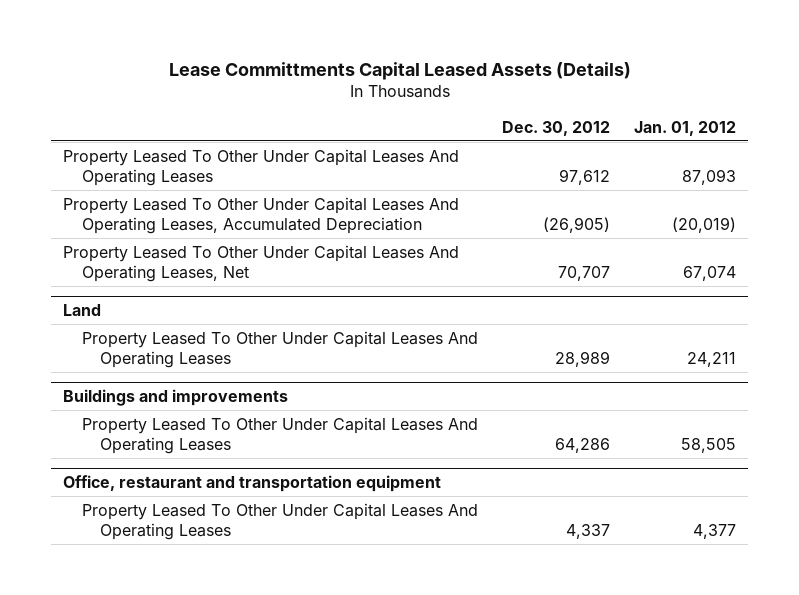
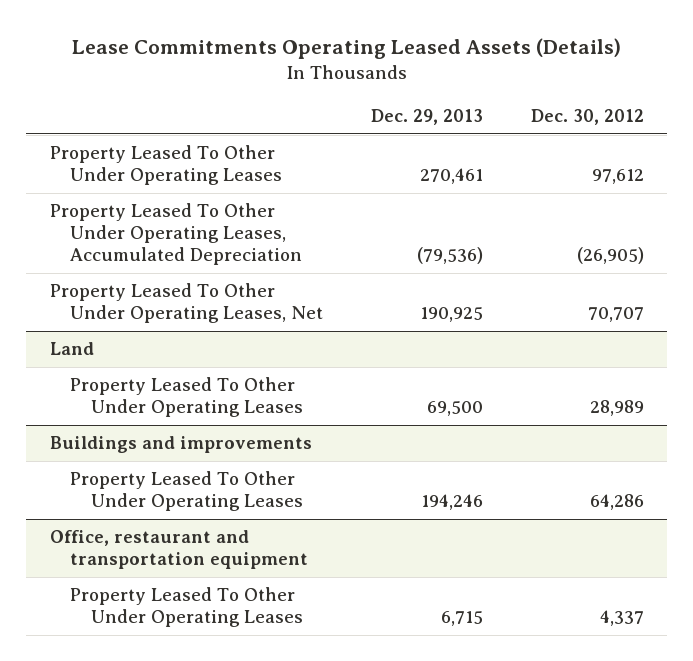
[168,61,631,80] Lease Committments Capital Leased Assets (Details) -> [71,38,621,60] Lease Commitments Operating Leased Assets (Details)
[633,120,736,136] Jan. 01, 2012 -> none
none -> [370,109,483,126] Dec. 29, 2013
[63,148,460,186] Property Leased To Other Under Capital Leases And Operating Leases -> [49,145,283,186] Property Leased To Other Under Operating Leases
[63,196,460,234] Property Leased To Other Under Capital Leases And Operating Leases, Accumulated Depreciation -> [49,203,303,266] Property Leased To Other Under Operating Leases, Accumulated Depreciation
[63,244,460,282] Property Leased To Other Under Capital Leases And Operating Leases, Net -> [49,283,324,324] Property Leased To Other Under Operating Leases, Net
[81,330,478,368] Property Leased To Other Under Capital Leases And Operating Leases -> [70,377,303,418] Property Leased To Other Under Operating Leases
[81,416,478,454] Property Leased To Other Under Capital Leases And Operating Leases -> [70,471,303,512] Property Leased To Other Under Operating Leases
[81,502,478,540] Property Leased To Other Under Capital Leases And Operating Leases -> [70,587,303,628] Property Leased To Other Under Operating Leases

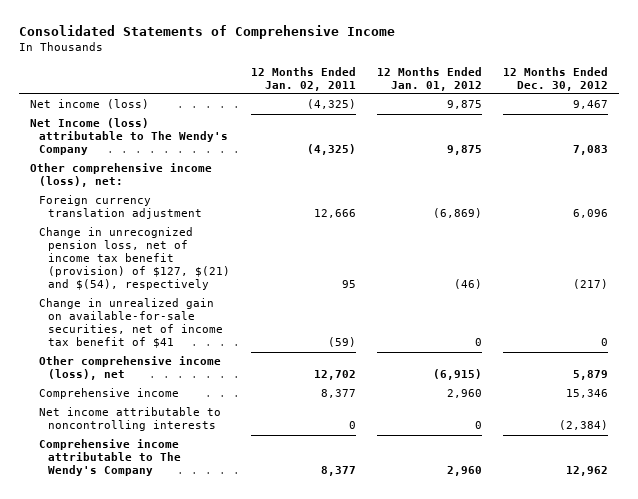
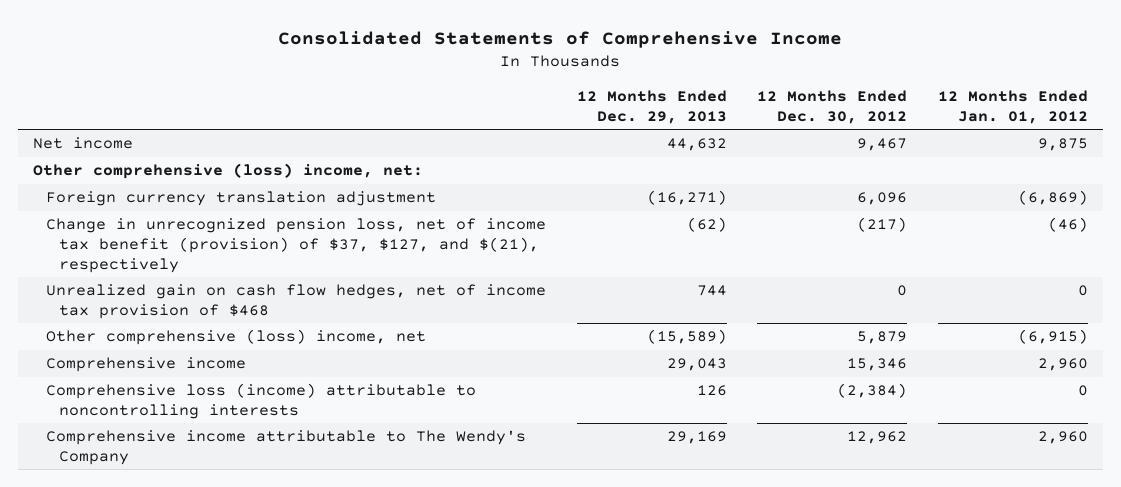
[250,66,356,91] 12 Months Ended Jan. 02, 2011 -> none
none -> [576,90,727,124] 12 Months Ended Dec. 29, 2013
[29,118,228,156] Net Income (loss) attributable to The Wendy's Company -> none
[29,99,149,110] Net income (loss) -> [32,137,133,150] Net income
[29,163,212,188] Other comprehensive income (loss), net: -> [32,163,423,180] Other comprehensive (loss) income, net:
[38,298,223,349] Change in unrealized gain on available-for-sale securities, net of income tax benefit of $41 -> none
[38,227,230,291] Change in unrecognized pension loss, net of income tax benefit (provision) of $127, $(21) and $(54), respectively -> [46,218,547,273] Change in unrecognized pension loss, net of income tax benefit (provision) of $37, $127, and $(21), respectively
none -> [46,284,547,319] Unrealized gain on cash flow hedges, net of income tax provision of $468
[38,356,221,381] Other comprehensive income (loss), net -> [46,329,427,346] Other comprehensive (loss) income, net
[38,407,221,432] Net income attributable to noncontrolling interests -> [46,383,477,419] Comprehensive loss (income) attributable to noncontrolling interests

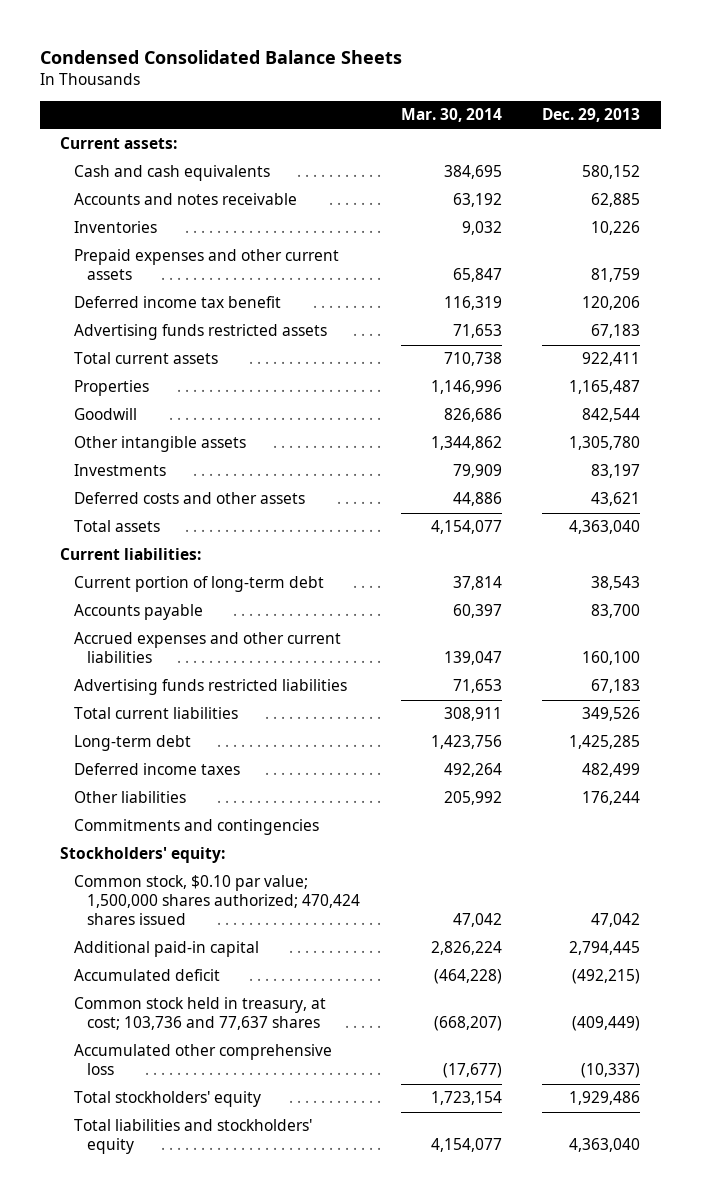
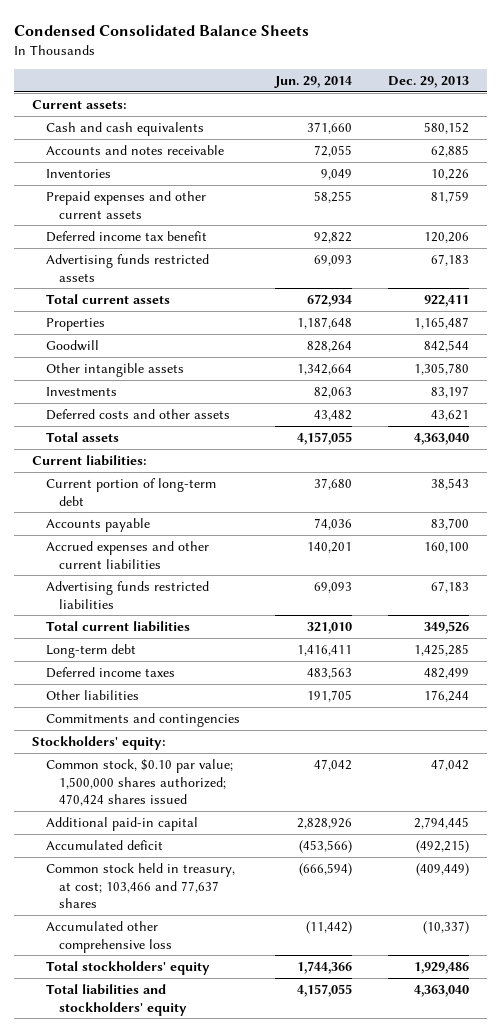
[400,108,502,123] Mar. 30, 2014 -> none
none -> [274,76,353,89] Jun. 29, 2014
[73,997,326,1031] Common stock held in treasury, at cost; 103,736 and 77,637 shares -> [45,862,235,909] Common stock held in treasury, at cost; 103,466 and 77,637 shares

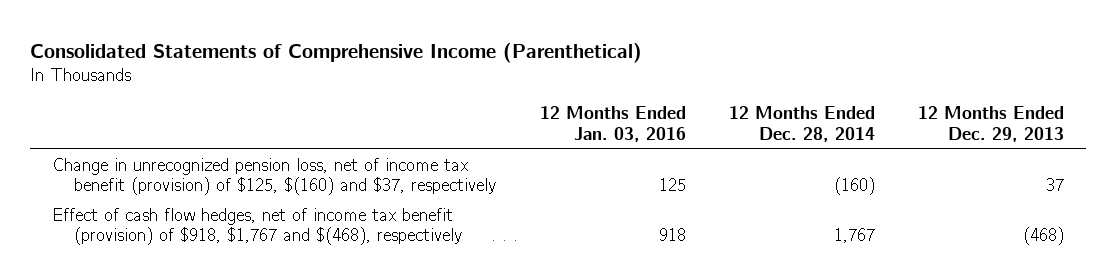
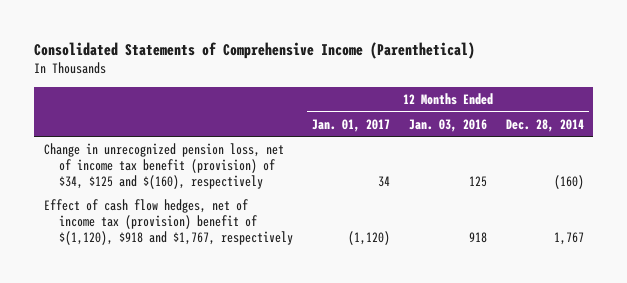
[918,106,1065,143] 12 Months Ended Dec. 29, 2013 -> none
none -> [312,118,391,132] Jan. 01, 2017
[52,157,497,196] Change in unrecognized pension loss, net of income tax benefit (provision) of $125, $(160) and $37, respectively -> [43,143,284,189] Change in unrecognized pension loss, net of income tax benefit (provision) of $34, $125 and $(160), respectively
[52,207,463,246] Effect of cash flow hedges, net of income tax benefit (provision) of $918, $1,767 and $(468), respectively -> [43,199,294,245] Effect of cash flow hedges, net of income tax (provision) benefit of $(1,120), $918 and $1,767, respectively

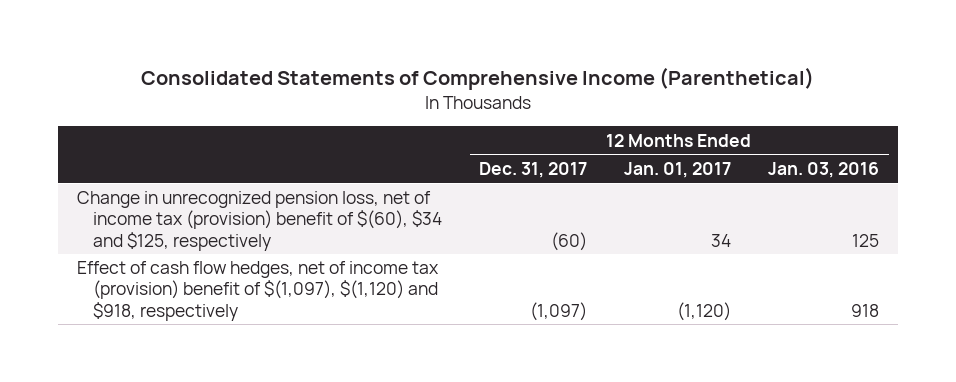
[505,118,584,132] Dec. 28, 2014 -> none
none -> [479,161,588,178] Dec. 31, 2017
[43,143,284,189] Change in unrecognized pension loss, net of income tax benefit (provision) of $34, $125 and $(160), respectively -> [76,191,443,251] Change in unrecognized pension loss, net of income tax (provision) benefit of $(60), $34 and $125, respectively
[43,199,294,245] Effect of cash flow hedges, net of income tax (provision) benefit of $(1,120), $918 and $1,767, respectively -> [76,261,439,321] Effect of cash flow hedges, net of income tax (provision) benefit of $(1,097), $(1,120) and $918, respectively

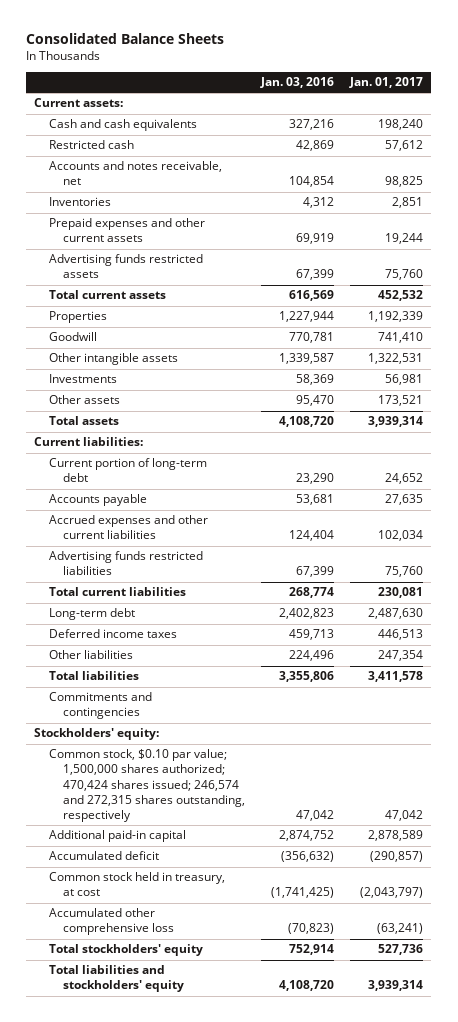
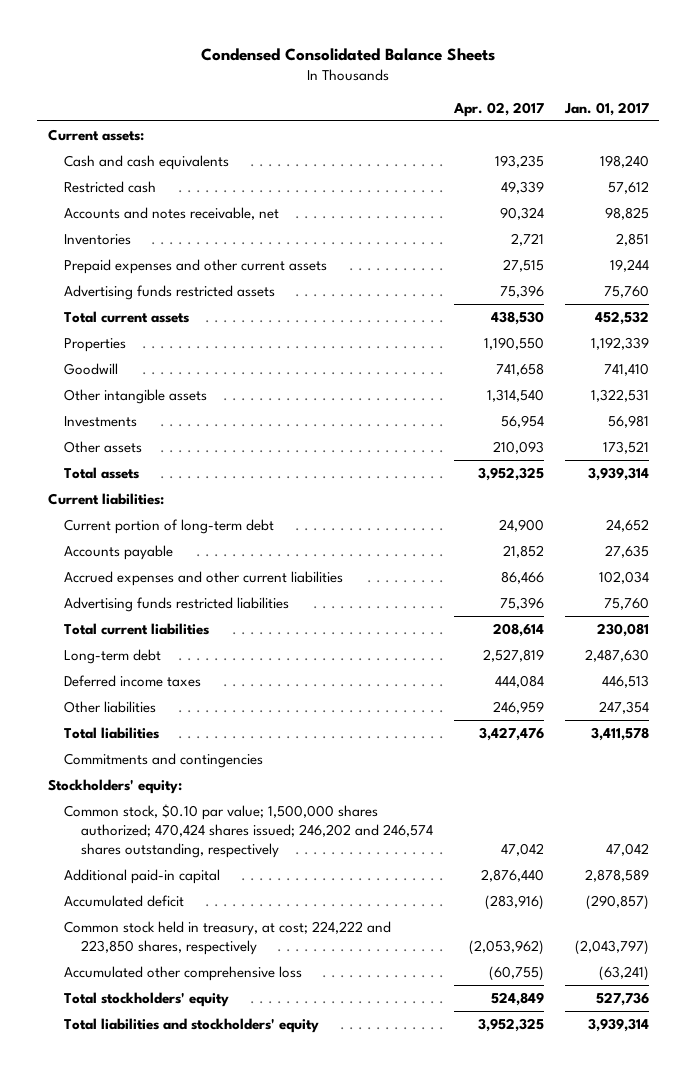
[26,33,225,45] Consolidated Balance Sheets -> [201,48,496,62] Condensed Consolidated Balance Sheets
[260,77,335,89] Jan. 03, 2016 -> none
none -> [453,101,545,117] Apr. 02, 2017
[48,749,245,822] Common stock, $0.10 par value; 1,500,000 shares authorized; 470,424 shares issued; 246,574 and 272,315 shares outstanding, respectively -> [64,803,434,859] Common stock, $0.10 par value; 1,500,000 shares authorized; 470,424 shares issued; 246,202 and 246,574 shares outstanding, respectively
[48,872,225,897] Common stock held in treasury, at cost -> [64,920,392,956] Common stock held in treasury, at cost; 224,222 and 223,850 shares, respectively

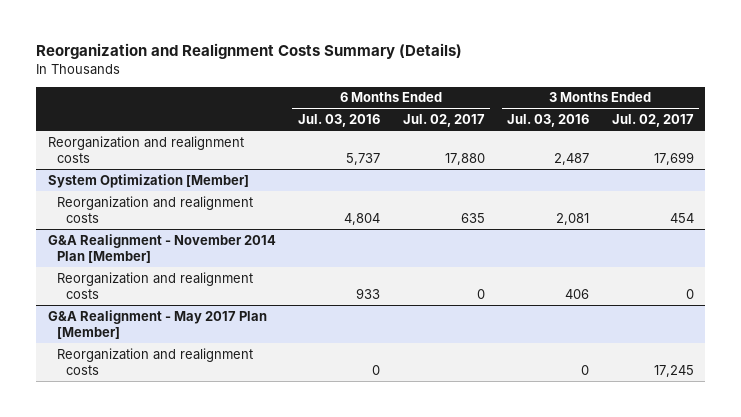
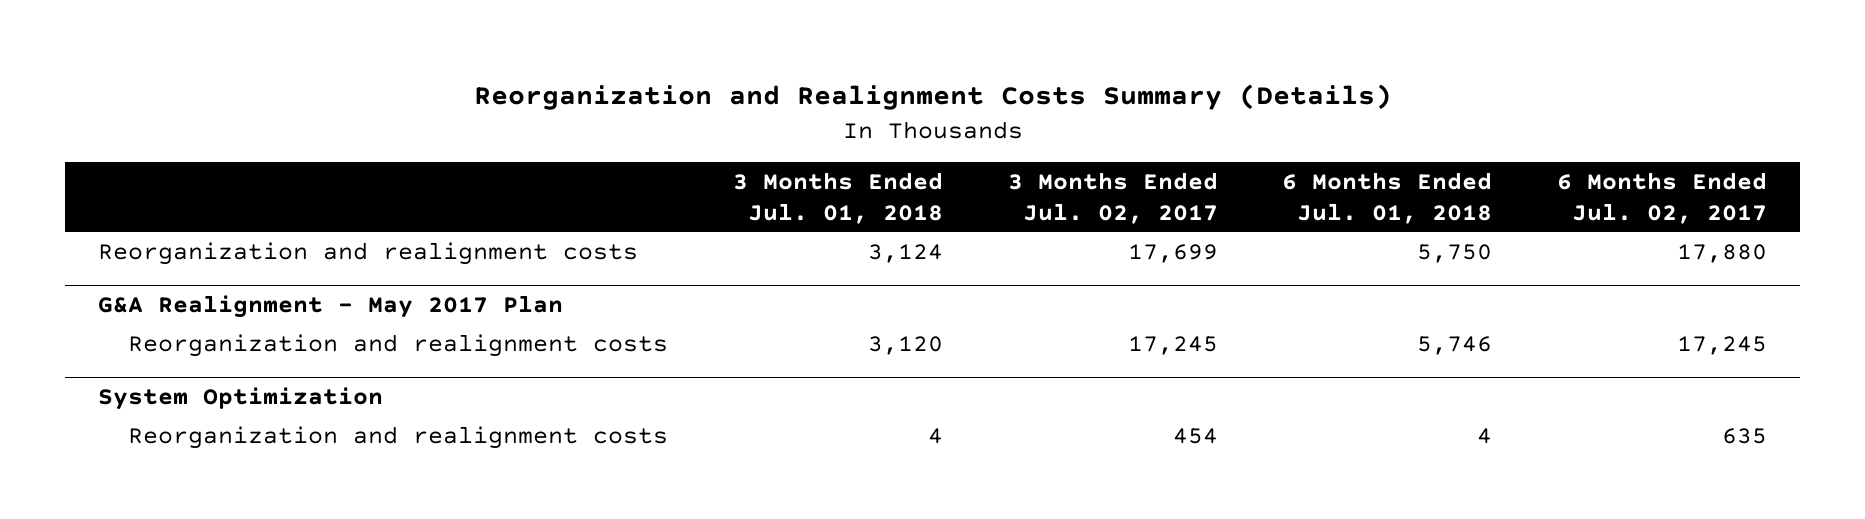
[298,114,381,128] Jul. 03, 2016 -> none
[507,114,590,128] Jul. 03, 2016 -> none
none -> [732,172,943,224] 3 Months Ended Jul. 01, 2018
none -> [1282,172,1493,224] 6 Months Ended Jul. 01, 2018
none -> [97,294,563,318] G&A Realignment - May 2017 Plan
none -> [127,333,668,357] Reorganization and realignment costs
[47,173,249,188] System Optimization [Member] -> [97,386,383,410] System Optimization
[47,233,276,263] G&A Realignment - November 2014 Plan [Member] -> none
[56,271,253,299] Reorganization and realignment costs -> none
[47,309,267,339] G&A Realignment - May 2017 Plan [Member] -> none
[56,347,253,375] Reorganization and realignment costs -> none

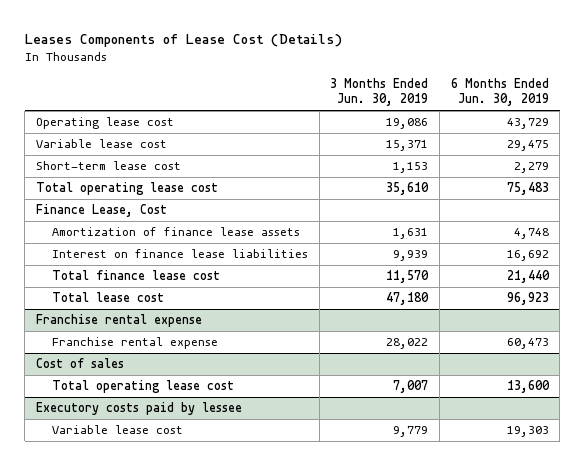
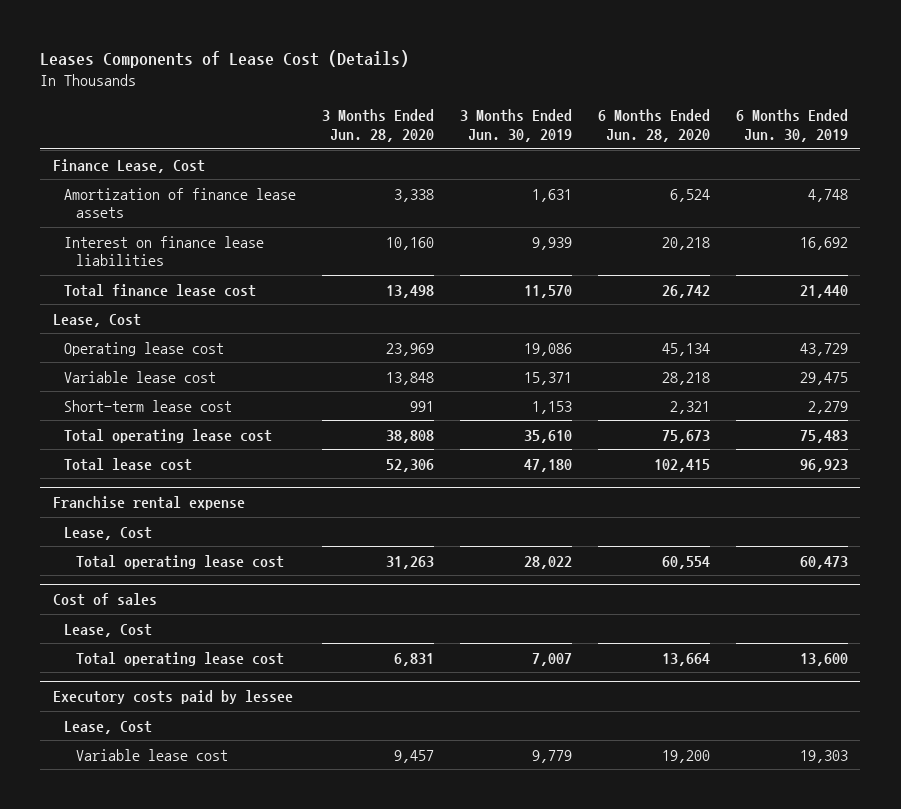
none -> [322,109,435,142] 3 Months Ended Jun. 28, 2020
none -> [597,109,710,142] 6 Months Ended Jun. 28, 2020
none -> [53,313,142,327] Lease, Cost
[36,117,175,130] Operating lease cost -> [64,341,225,356] Operating lease cost
[36,139,168,149] Variable lease cost -> [64,370,217,383] Variable lease cost
[36,161,182,171] Short-term lease cost -> [64,399,233,412] Short-term lease cost
[36,182,219,196] Total operating lease cost -> [64,428,273,443] Total operating lease cost
none -> [64,526,153,540] Lease, Cost
[52,337,219,350] Franchise rental expense -> [75,554,284,569] Total operating lease cost
none -> [64,623,153,637] Lease, Cost
none -> [64,720,153,734] Lease, Cost

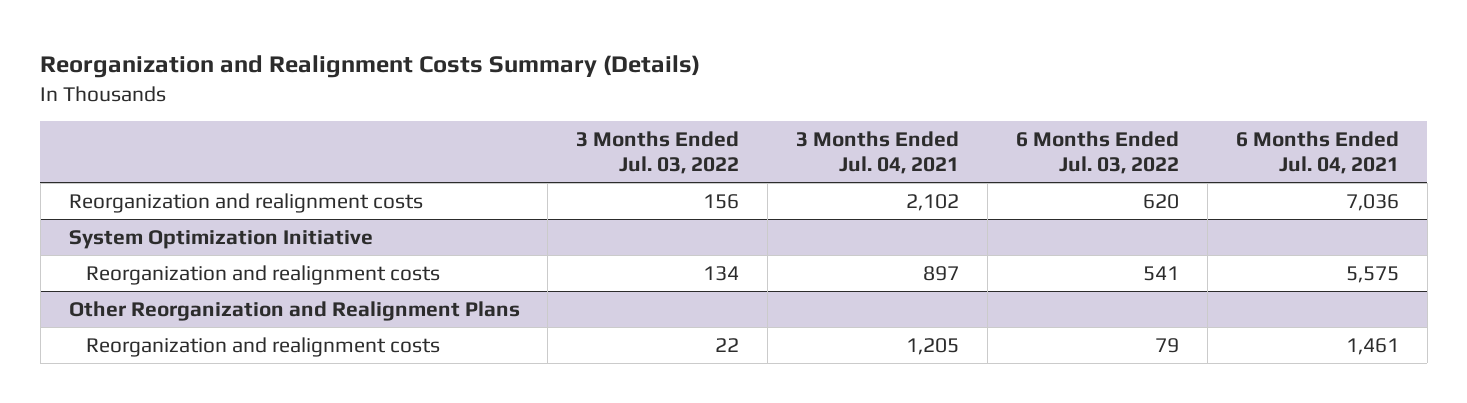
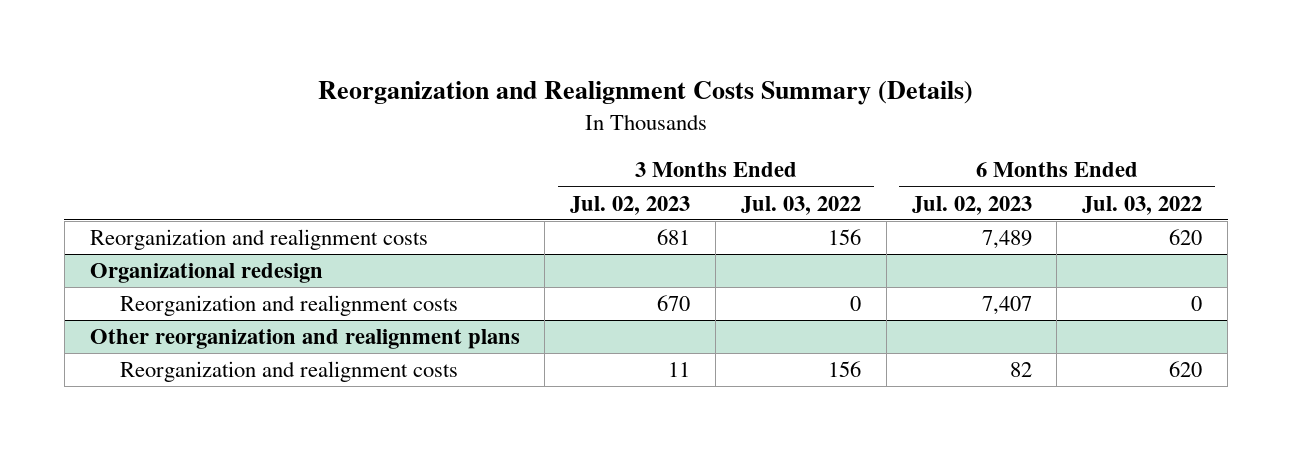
[796,130,960,175] 3 Months Ended Jul. 04, 2021 -> none
[1235,130,1399,175] 6 Months Ended Jul. 04, 2021 -> none
none -> [570,195,691,215] Jul. 02, 2023
none -> [911,195,1032,215] Jul. 02, 2023
[68,229,373,249] System Optimization Initiative -> none
none -> [89,263,323,284] Organizational redesign
[703,265,740,281] 134 -> [849,296,861,312] 0
[1142,265,1179,281] 541 -> [1191,296,1203,312] 0
[68,300,520,321] Other Reorganization and Realignment Plans -> [89,329,520,350] Other reorganization and realignment plans
[715,337,740,352] 22 -> [827,361,861,378] 156
[1154,337,1179,353] 79 -> [1169,361,1203,378] 620

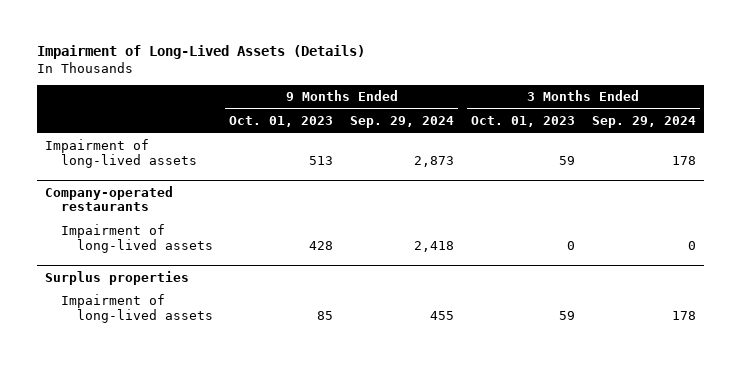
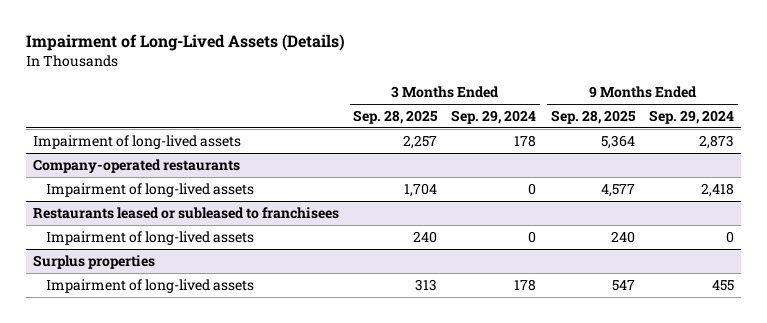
[229,116,334,128] Oct. 01, 2023 -> none
[471,116,576,128] Oct. 01, 2023 -> none
none -> [353,110,439,125] Sep. 28, 2025
none -> [550,110,636,125] Sep. 28, 2025
none -> [32,206,339,219] Restaurants leased or subleased to franchisees
none -> [46,230,255,245] Impairment of long-lived assets

